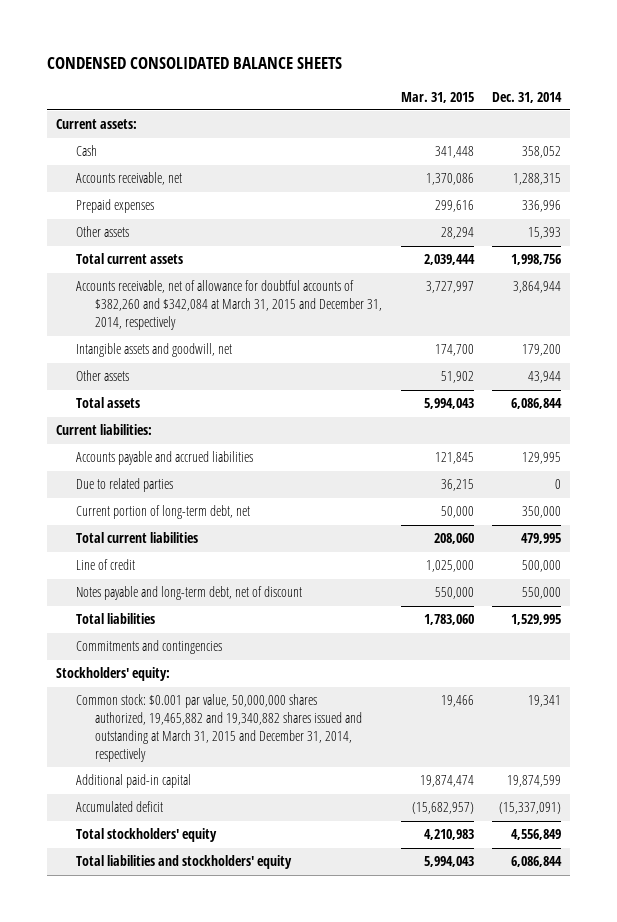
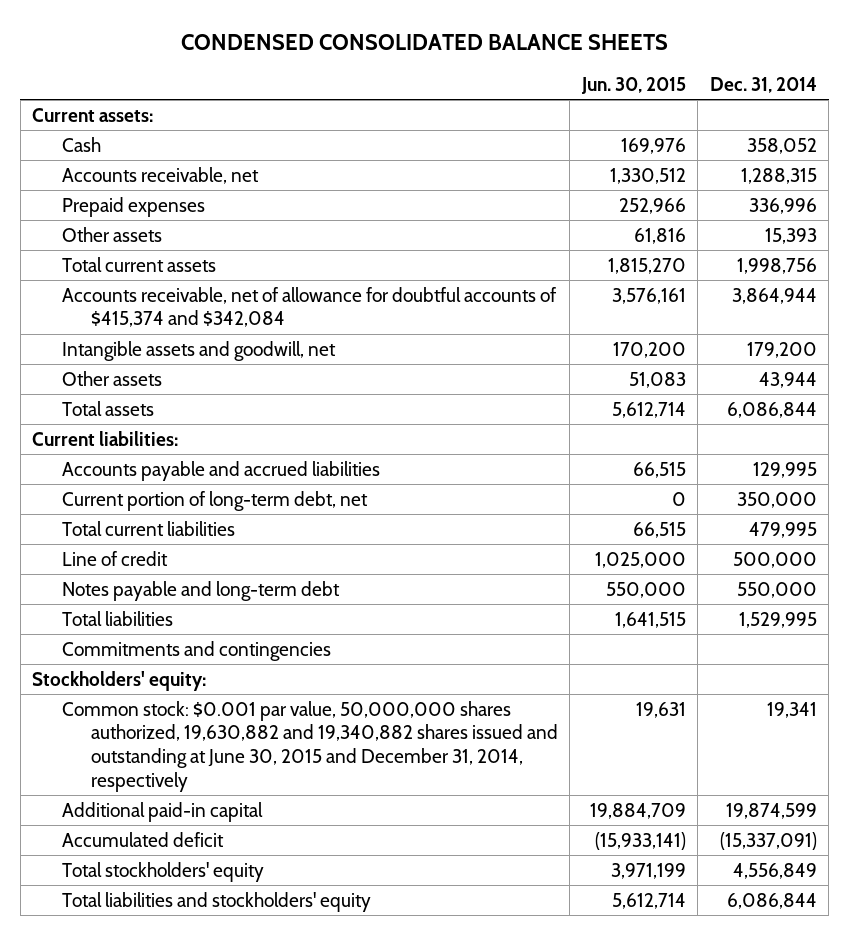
[400,91,474,103] Mar. 31, 2015 -> none
none -> [580,76,686,94] Jun. 30, 2015
[75,280,383,331] Accounts receivable, net of allowance for doubtful accounts of $382,260 and $342,084 at March 31, 2015 and December 31, 2014, respectively -> [61,286,557,328] Accounts receivable, net of allowance for doubtful accounts of $415,374 and $342,084
[75,478,173,493] Due to related parties -> none
[75,586,302,601] Notes payable and long-term debt, net of discount -> [61,580,340,601] Notes payable and long-term debt
[75,694,363,763] Common stock: $0.001 par value, 50,000,000 shares authorized, 19,465,882 and 19,340,882 shares issued and outstanding at March 31, 2015 and December 31, 2014, respectively -> [61,700,558,792] Common stock: $0.001 par value, 50,000,000 shares authorized, 19,630,882 and 19,340,882 shares issued and outstanding at June 30, 2015 and December 31, 2014, respectively

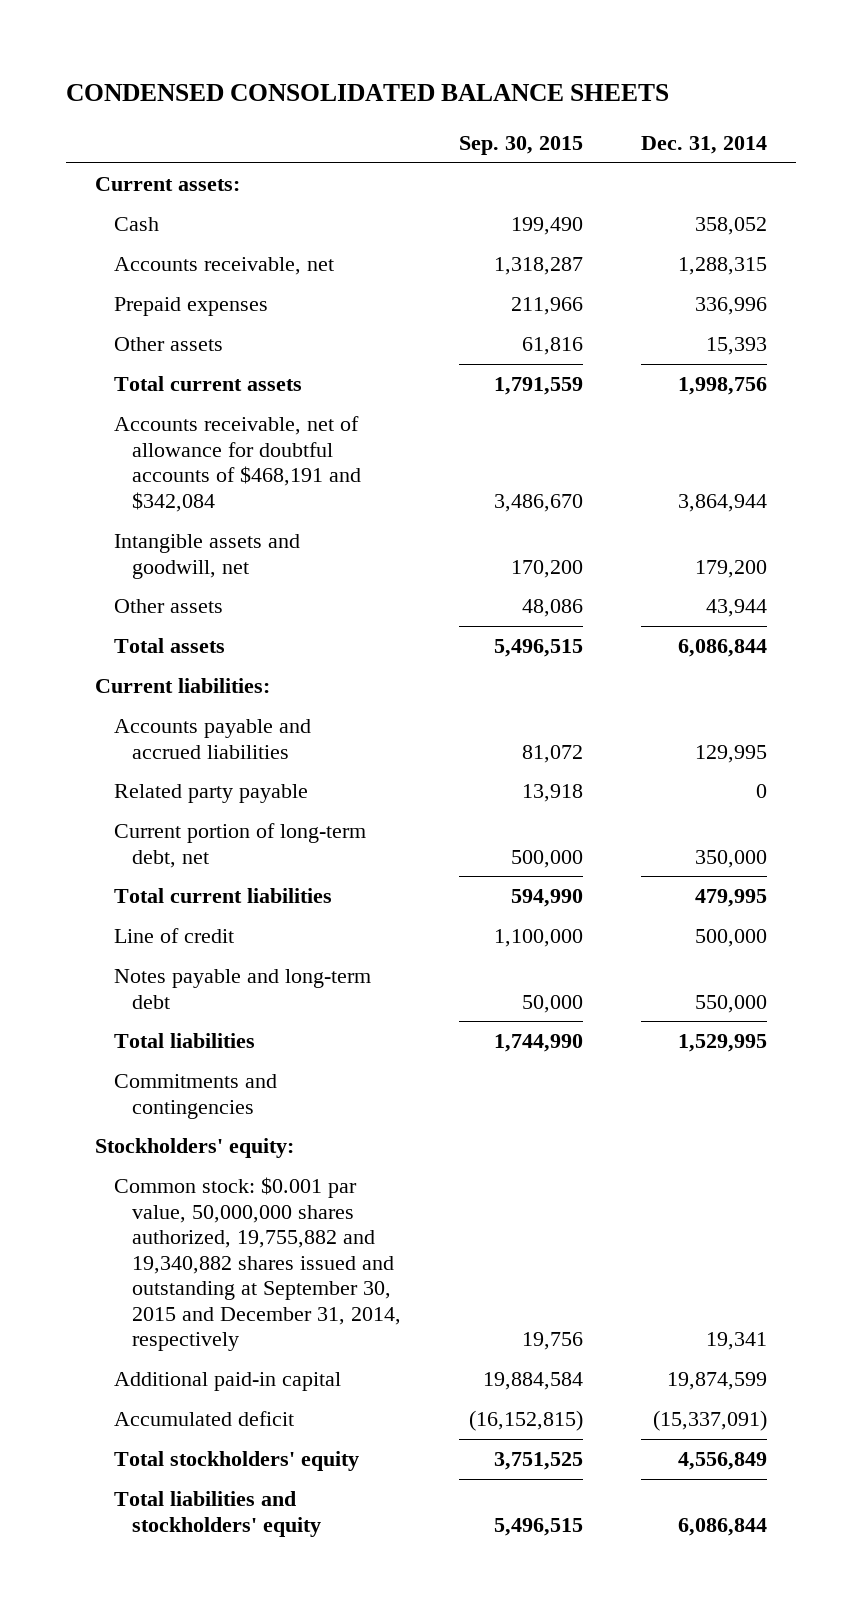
[580,76,686,94] Jun. 30, 2015 -> none
none -> [458,136,583,156] Sep. 30, 2015
[61,286,557,328] Accounts receivable, net of allowance for doubtful accounts of $415,374 and $342,084 -> [113,416,362,512] Accounts receivable, net of allowance for doubtful accounts of $468,191 and $342,084
none -> [113,784,308,804] Related party payable
[61,700,558,792] Common stock: $0.001 par value, 50,000,000 shares authorized, 19,630,882 and 19,340,882 shares issued and outstanding at June 30, 2015 and December 31, 2014, respectively -> [113,1177,402,1352] Common stock: $0.001 par value, 50,000,000 shares authorized, 19,755,882 and 19,340,882 shares issued and outstanding at September 30, 2015 and December 31, 2014, respectively

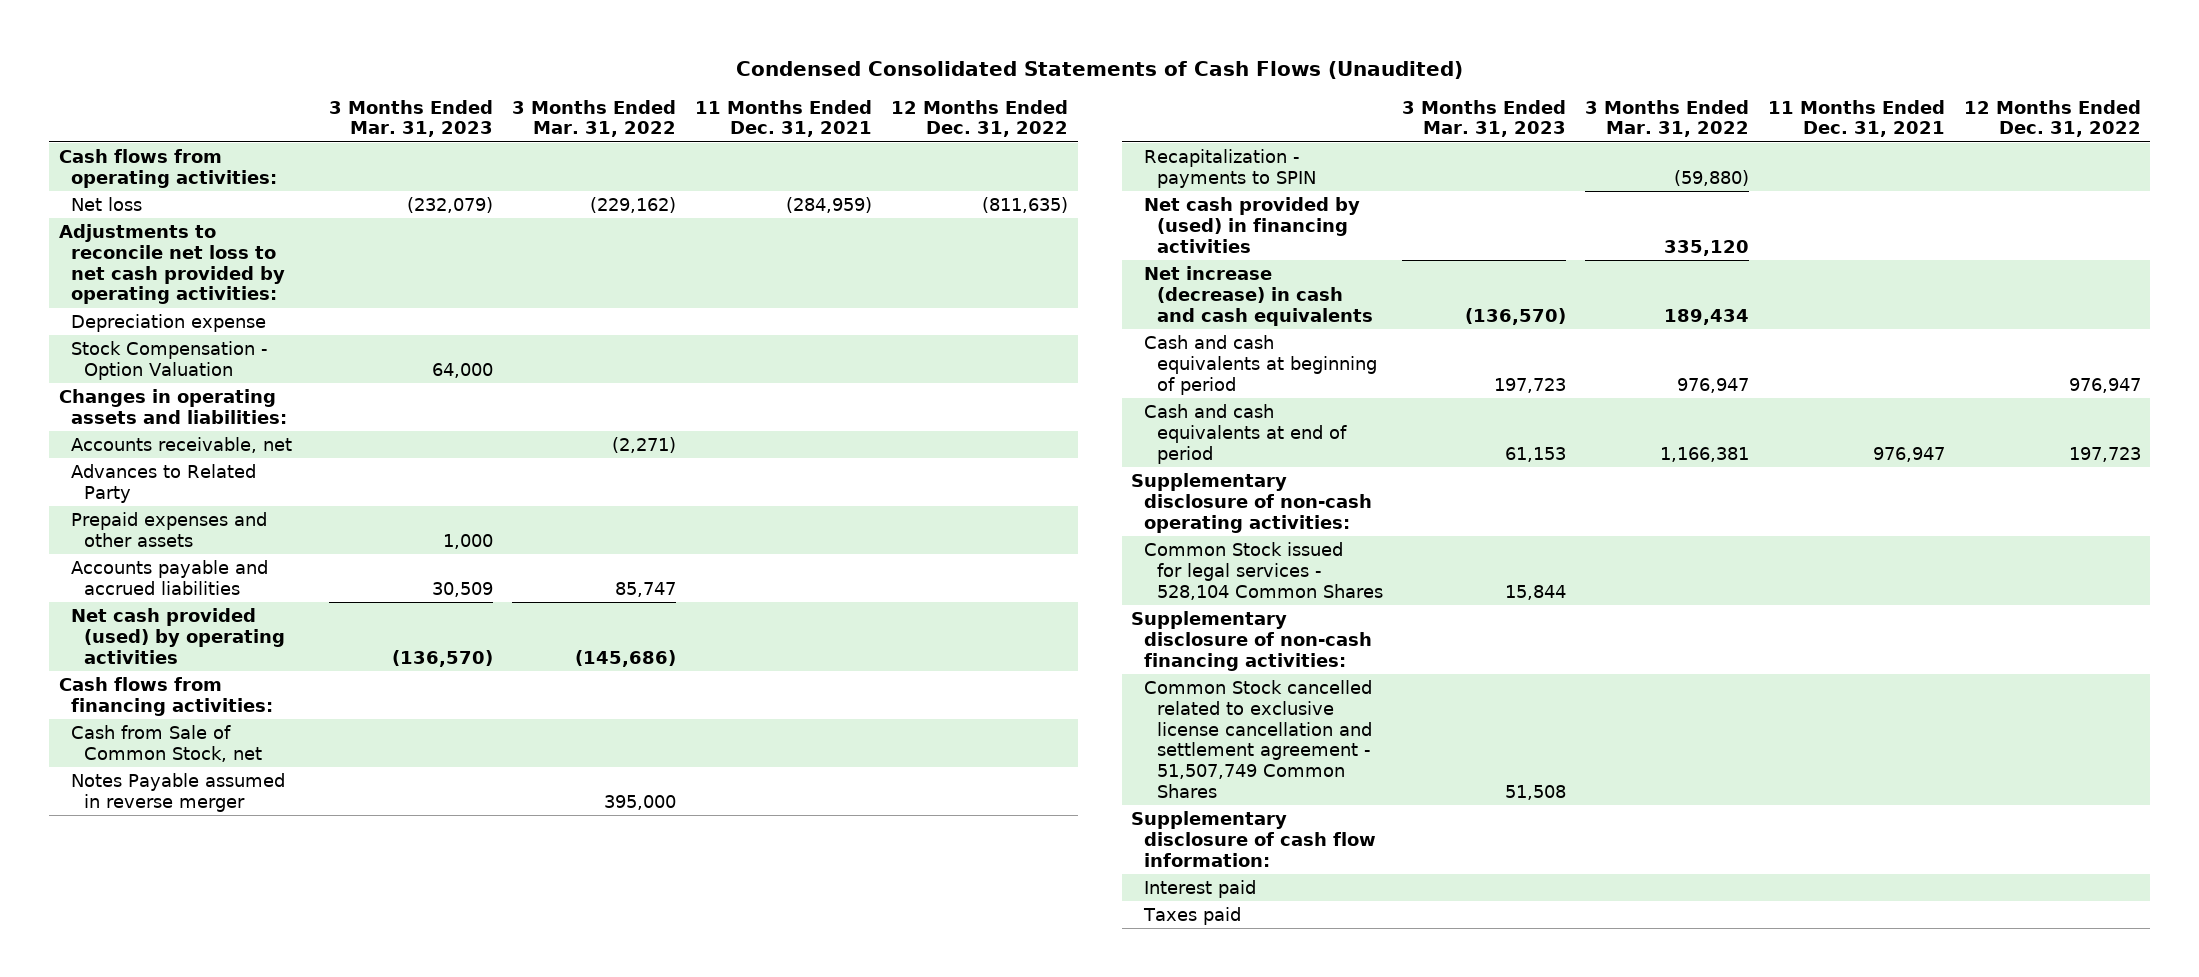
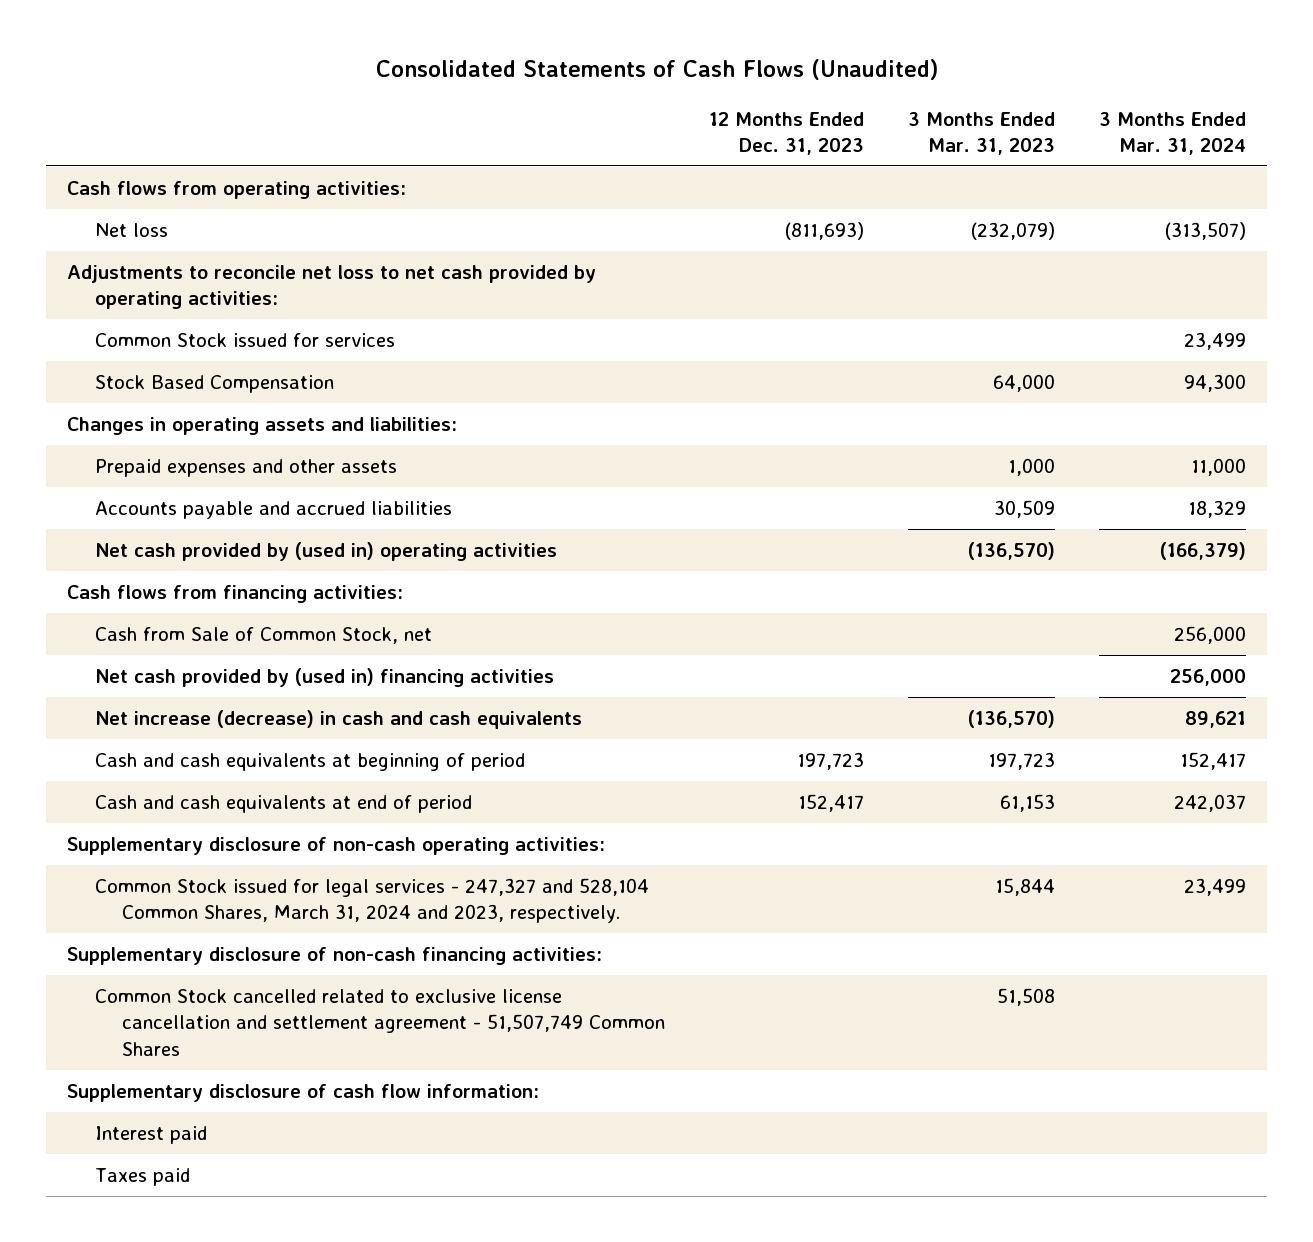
[735,61,1463,80] Condensed Consolidated Statements of Cash Flows (Unaudited) -> [375,59,938,81] Consolidated Statements of Cash Flows (Unaudited)
[512,99,677,138] 3 Months Ended Mar. 31, 2022 -> none
[695,99,873,138] 11 Months Ended Dec. 31, 2021 -> none
[891,99,1069,138] 12 Months Ended Dec. 31, 2022 -> none
none -> [709,111,865,155] 12 Months Ended Dec. 31, 2023
none -> [1098,111,1246,155] 3 Months Ended Mar. 31, 2024
[71,314,267,333] Depreciation expense -> none
none -> [94,332,395,347] Common Stock issued for services
[71,341,269,380] Stock Compensation - Option Valuation -> [94,374,334,393] Stock Based Compensation
[71,437,293,454] Accounts receivable, net -> none
[71,464,257,503] Advances to Related Party -> none
[71,608,286,664] Net cash provided (used) by operating activities -> [94,541,557,561] Net cash provided by (used in) operating activities
[71,773,286,812] Notes Payable assumed in reverse merger -> none
[1143,149,1316,188] Recapitalization - payments to SPIN -> none
[1143,197,1360,253] Net cash provided by (used) in financing activities -> [94,667,554,687] Net cash provided by (used in) financing activities
[1143,542,1383,600] Common Stock issued for legal services - 528,104 Common Shares -> [94,877,649,924] Common Stock issued for legal services - 247,327 and 528,104 Common Shares, March 31, 2024 and 2023, respectively.

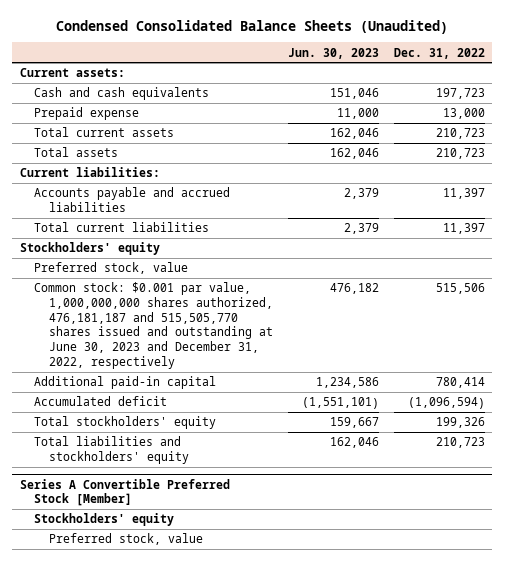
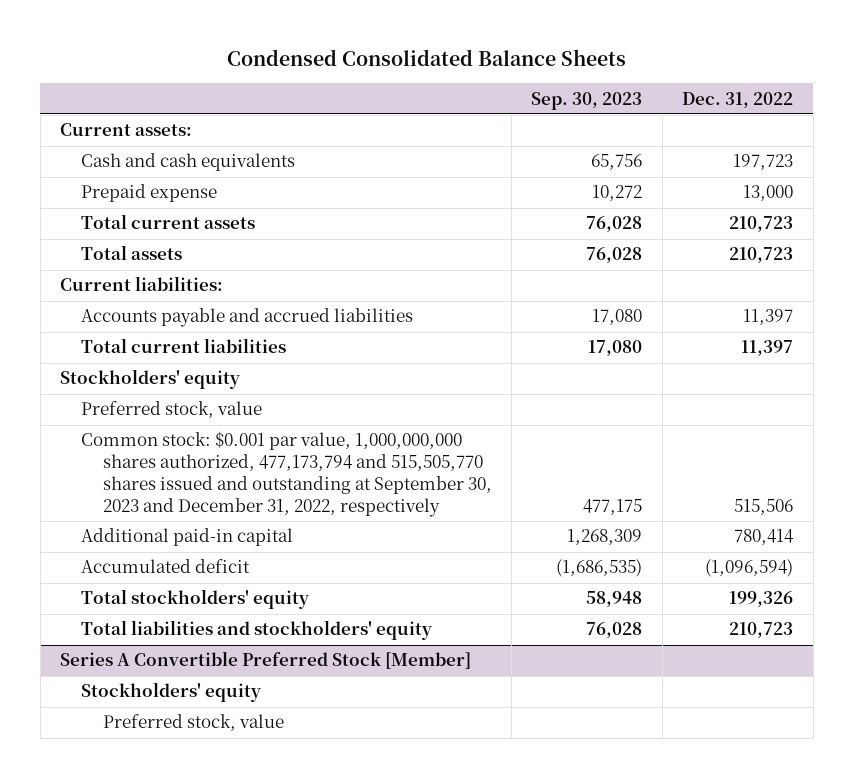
[56,19,449,34] Condensed Consolidated Balance Sheets (Unaudited) -> [226,49,626,67] Condensed Consolidated Balance Sheets
[287,47,379,59] Jun. 30, 2023 -> none
none -> [531,91,643,110] Sep. 30, 2023
[34,282,273,369] Common stock: $0.001 par value, 1,000,000,000 shares authorized, 476,181,187 and 515,505,770 shares issued and outstanding at June 30, 2023 and December 31, 2022, respectively -> [81,431,492,517] Common stock: $0.001 par value, 1,000,000,000 shares authorized, 477,173,794 and 515,505,770 shares issued and outstanding at September 30, 2023 and December 31, 2022, respectively

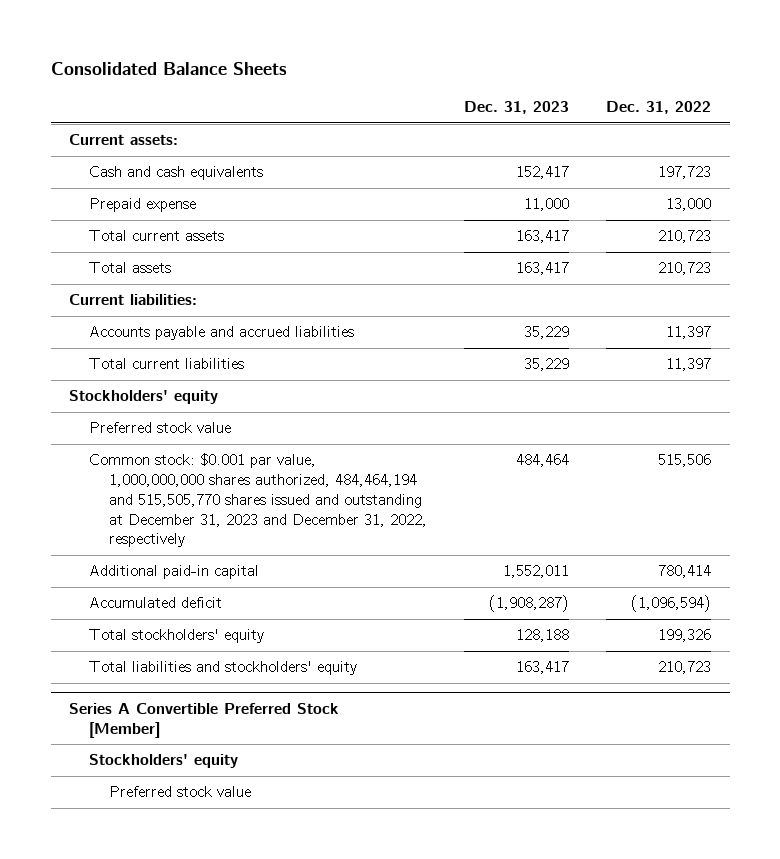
[226,49,626,67] Condensed Consolidated Balance Sheets -> [50,62,287,76] Consolidated Balance Sheets
[531,91,643,110] Sep. 30, 2023 -> none
none -> [464,101,570,115] Dec. 31, 2023
[81,401,263,419] Preferred stock, value -> [89,422,232,434] Preferred stock value
[81,431,492,517] Common stock: $0.001 par value, 1,000,000,000 shares authorized, 477,173,794 and 515,505,770 shares issued and outstanding at September 30, 2023 and December 31, 2022, respectively -> [89,453,428,548] Common stock: $0.001 par value, 1,000,000,000 shares authorized, 484,464,194 and 515,505,770 shares issued and outstanding at December 31, 2023 and December 31, 2022, respectively
[102,714,284,732] Preferred stock, value -> [109,786,252,798] Preferred stock value

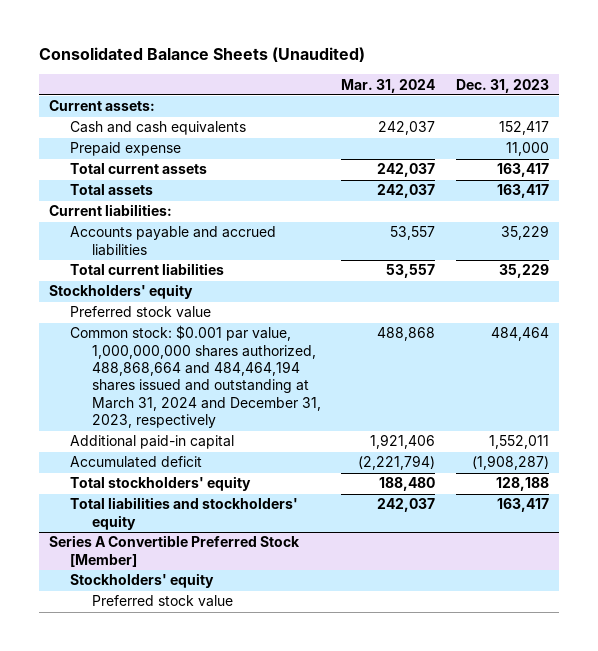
[50,62,287,76] Consolidated Balance Sheets -> [39,47,366,63] Consolidated Balance Sheets (Unaudited)
[606,101,712,115] Dec. 31, 2022 -> none
none -> [341,78,436,93] Mar. 31, 2024
[89,453,428,548] Common stock: $0.001 par value, 1,000,000,000 shares authorized, 484,464,194 and 515,505,770 shares issued and outstanding at December 31, 2023 and December 31, 2022, respectively -> [70,325,321,429] Common stock: $0.001 par value, 1,000,000,000 shares authorized, 488,868,664 and 484,464,194 shares issued and outstanding at March 31, 2024 and December 31, 2023, respectively

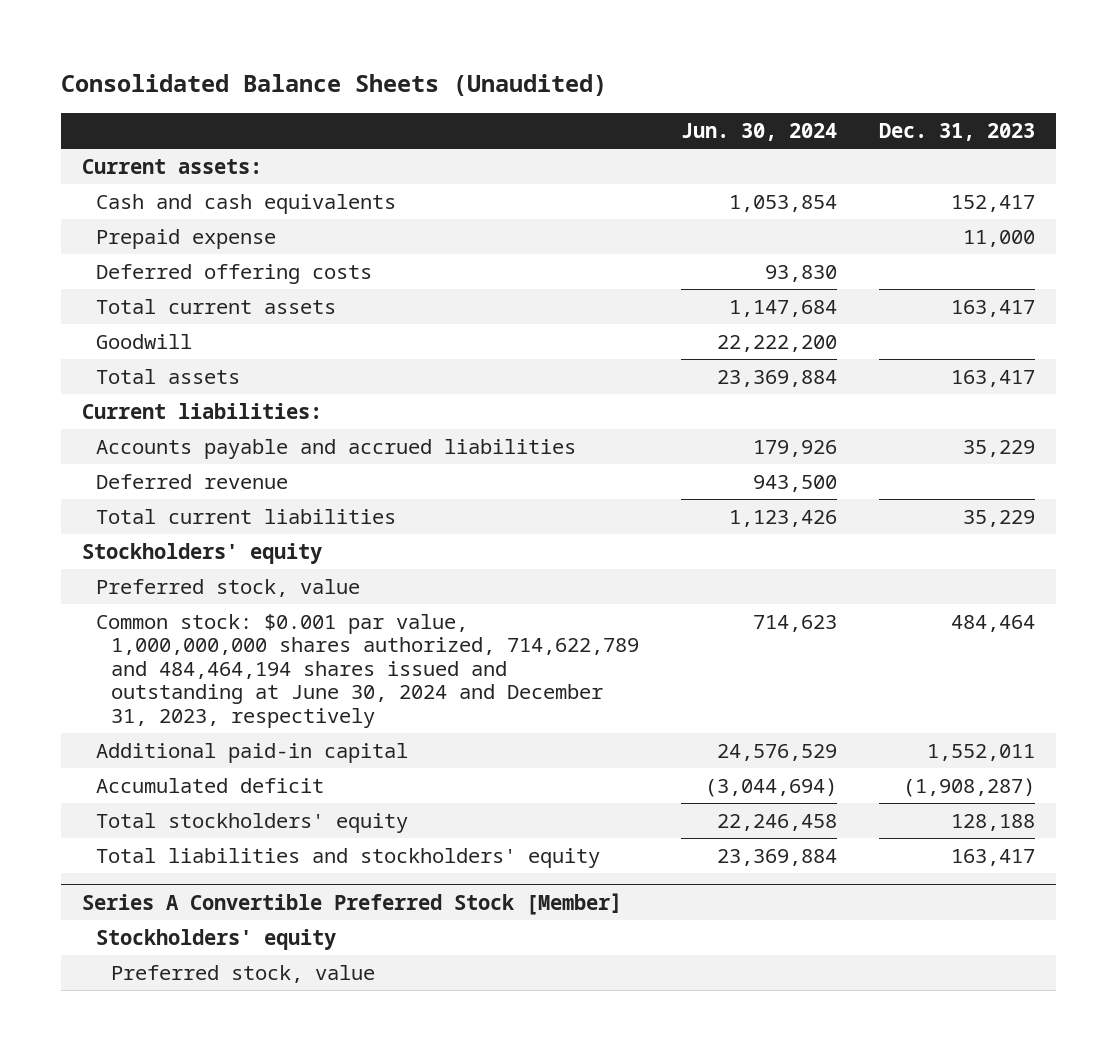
[341,78,436,93] Mar. 31, 2024 -> none
none -> [681,122,838,141] Jun. 30, 2024
none -> [96,264,373,285] Deferred offering costs
none -> [96,334,193,350] Goodwill
none -> [96,474,289,490] Deferred revenue
[70,306,212,319] Preferred stock value -> [96,579,361,598] Preferred stock, value
[70,325,321,429] Common stock: $0.001 par value, 1,000,000,000 shares authorized, 488,868,664 and 484,464,194 shares issued and outstanding at March 31, 2024 and December 31, 2023, respectively -> [96,614,640,728] Common stock: $0.001 par value, 1,000,000,000 shares authorized, 714,622,789 and 484,464,194 shares issued and outstanding at June 30, 2024 and December 31, 2023, respectively
[91,595,233,608] Preferred stock value -> [111,965,376,984] Preferred stock, value

